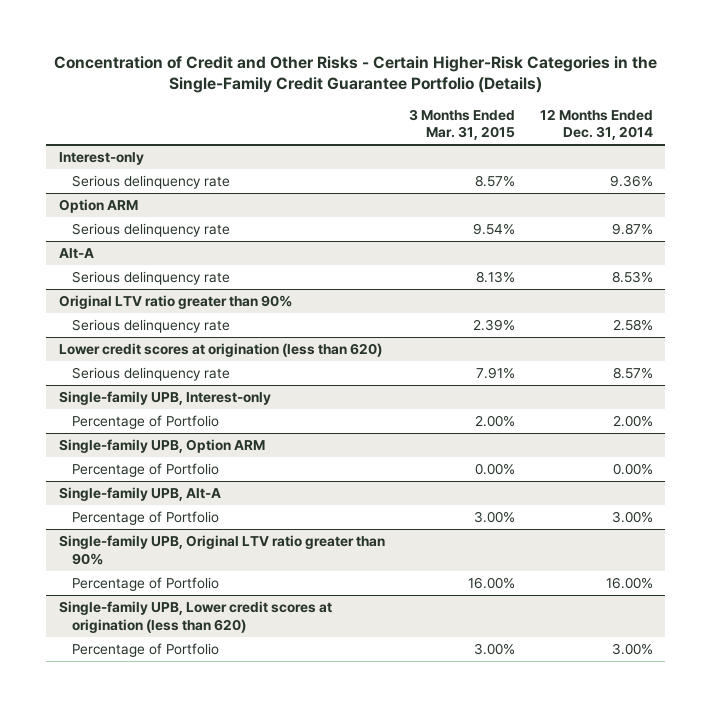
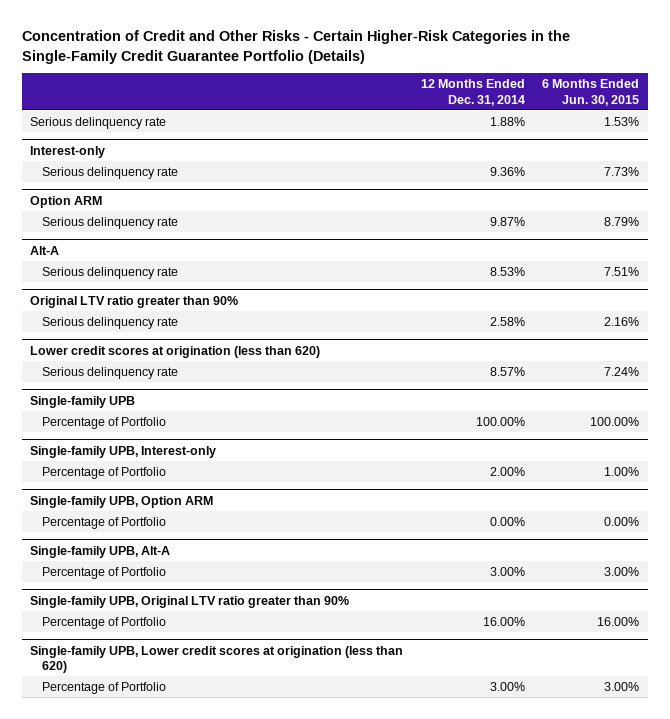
[409,108,516,141] 3 Months Ended Mar. 31, 2015 -> none
none -> [542,78,640,106] 6 Months Ended Jun. 30, 2015
none -> [30,116,167,129] Serious delinquency rate
none -> [30,395,136,408] Single-family UPB
none -> [42,416,167,429] Percentage of Portfolio

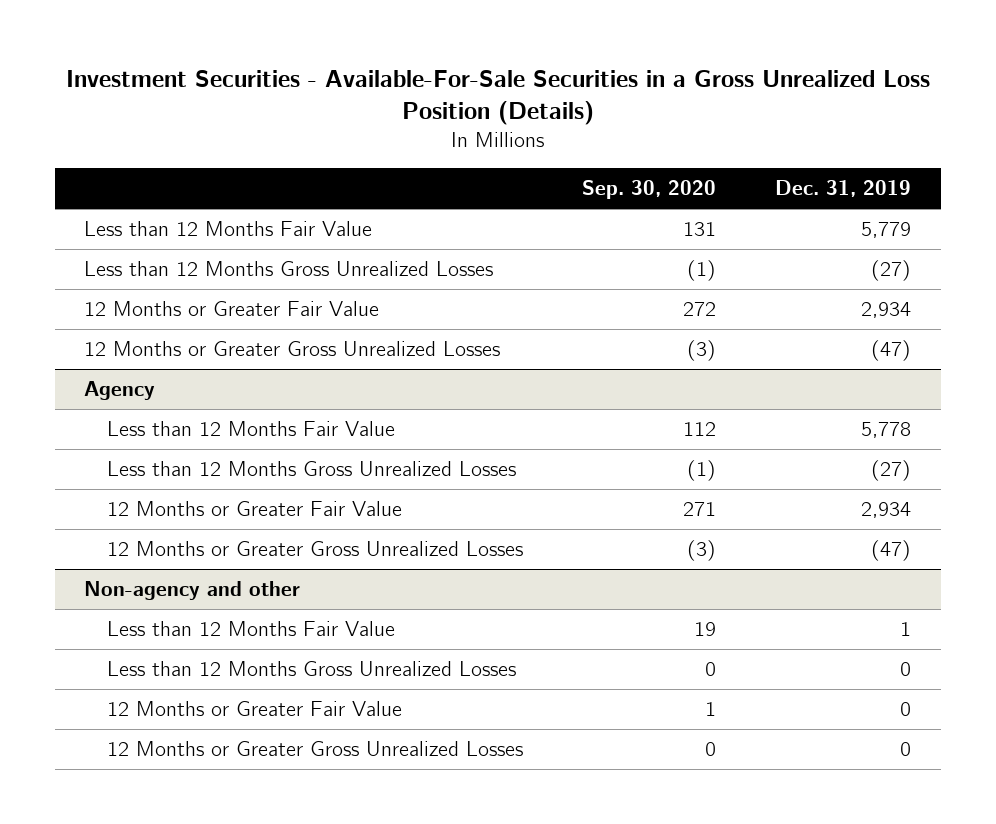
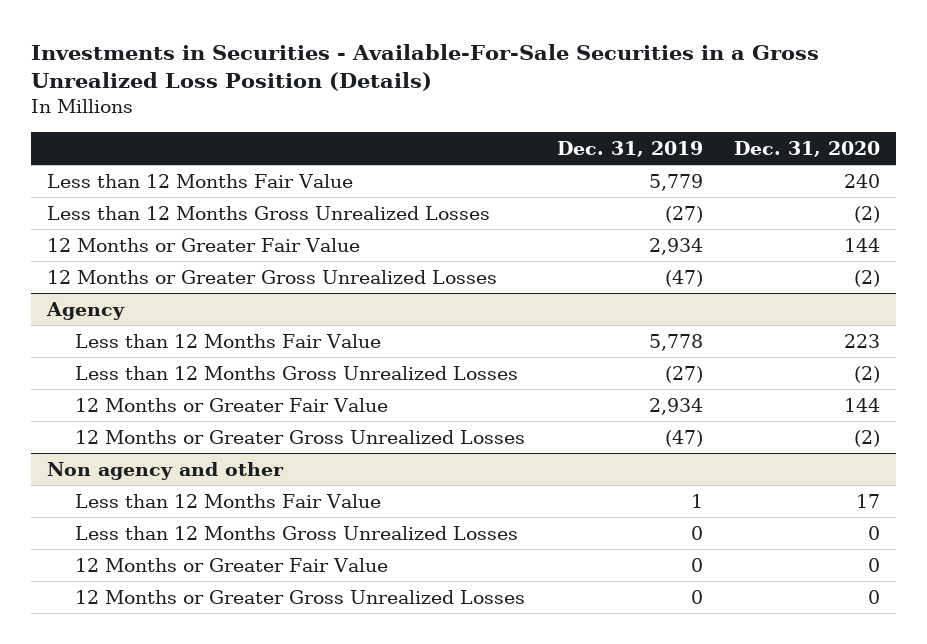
[65,70,930,126] Investment Securities - Available-For-Sale Securities in a Gross Unrealized Loss Position (Details) -> [31,43,820,92] Investments in Securities - Available-For-Sale Securities in a Gross Unrealized Loss Position (Details)
[581,180,716,200] Sep. 30, 2020 -> none
none -> [734,140,881,157] Dec. 31, 2020
[84,581,301,601] Non-agency and other -> [46,461,284,480] Non agency and other

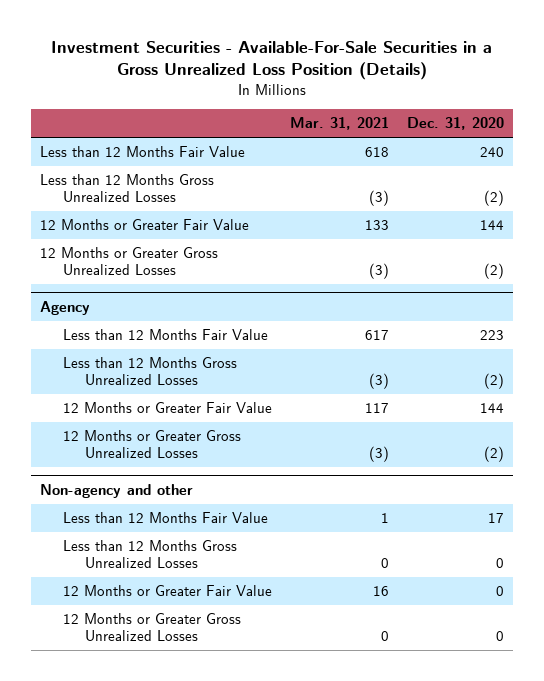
[31,43,820,92] Investments in Securities - Available-For-Sale Securities in a Gross Unrealized Loss Position (Details) -> [50,41,492,81] Investment Securities - Available-For-Sale Securities in a Gross Unrealized Loss Position (Details)
[556,140,703,157] Dec. 31, 2019 -> none
none -> [289,117,389,131] Mar. 31, 2021
[46,461,284,480] Non agency and other -> [39,483,193,498] Non-agency and other

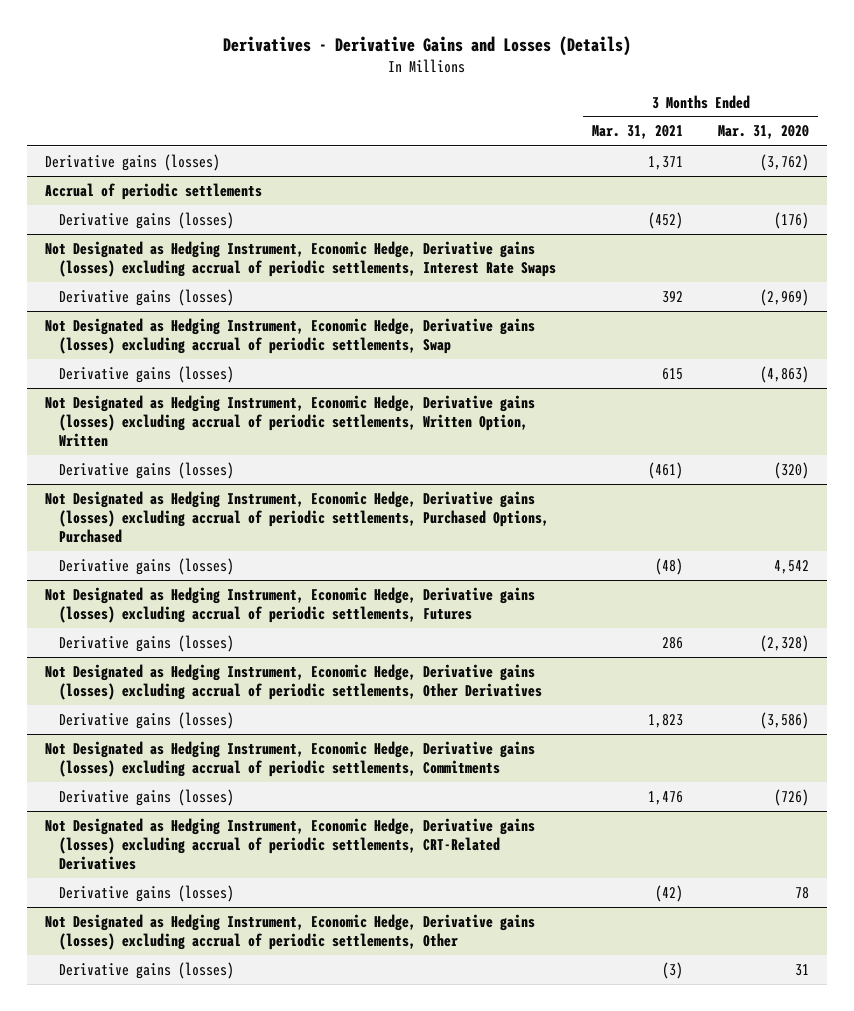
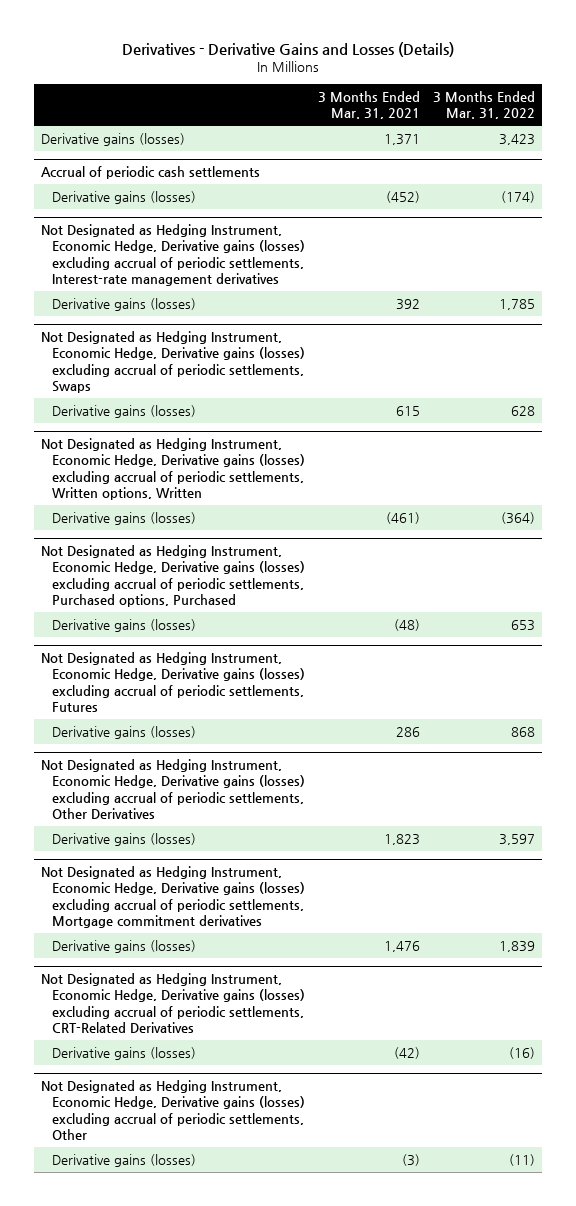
[718,125,810,140] Mar. 31, 2020 -> none
none -> [433,90,536,120] 3 Months Ended Mar. 31, 2022
[45,182,263,200] Accrual of periodic settlements -> [40,166,260,180] Accrual of periodic cash settlements
[45,240,557,278] Not Designated as Hedging Instrument, Economic Hedge, Derivative gains (losses) excluding accrual of periodic settlements, Interest Rate Swaps -> [40,224,306,286] Not Designated as Hedging Instrument, Economic Hedge, Derivative gains (losses) excluding accrual of periodic settlements, Interest-rate management derivatives
[45,317,536,355] Not Designated as Hedging Instrument, Economic Hedge, Derivative gains (losses) excluding accrual of periodic settlements, Swap -> [40,331,306,393] Not Designated as Hedging Instrument, Economic Hedge, Derivative gains (losses) excluding accrual of periodic settlements, Swaps
[45,394,536,448] Not Designated as Hedging Instrument, Economic Hedge, Derivative gains (losses) excluding accrual of periodic settlements, Written Option, Written -> [40,438,306,500] Not Designated as Hedging Instrument, Economic Hedge, Derivative gains (losses) excluding accrual of periodic settlements, Written options, Written
[45,490,550,544] Not Designated as Hedging Instrument, Economic Hedge, Derivative gains (losses) excluding accrual of periodic settlements, Purchased Options, Purchased -> [40,545,306,607] Not Designated as Hedging Instrument, Economic Hedge, Derivative gains (losses) excluding accrual of periodic settlements, Purchased options, Purchased
[45,740,536,778] Not Designated as Hedging Instrument, Economic Hedge, Derivative gains (losses) excluding accrual of periodic settlements, Commitments -> [40,866,306,928] Not Designated as Hedging Instrument, Economic Hedge, Derivative gains (losses) excluding accrual of periodic settlements, Mortgage commitment derivatives

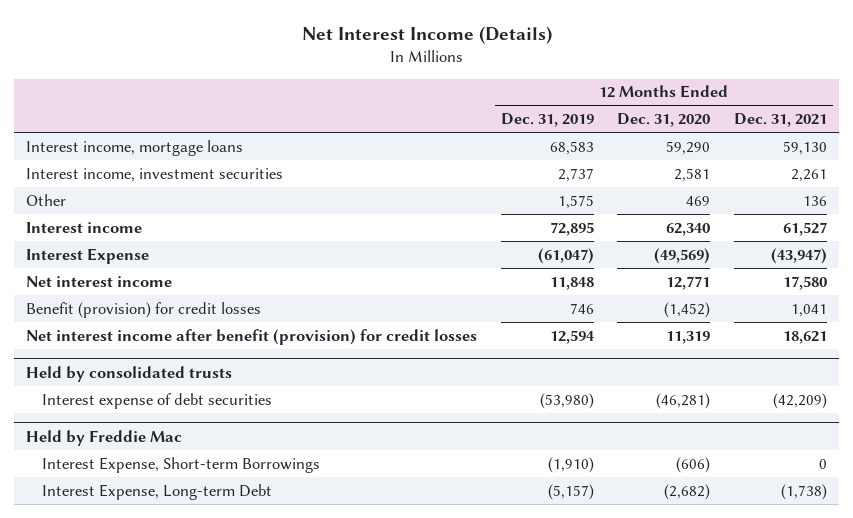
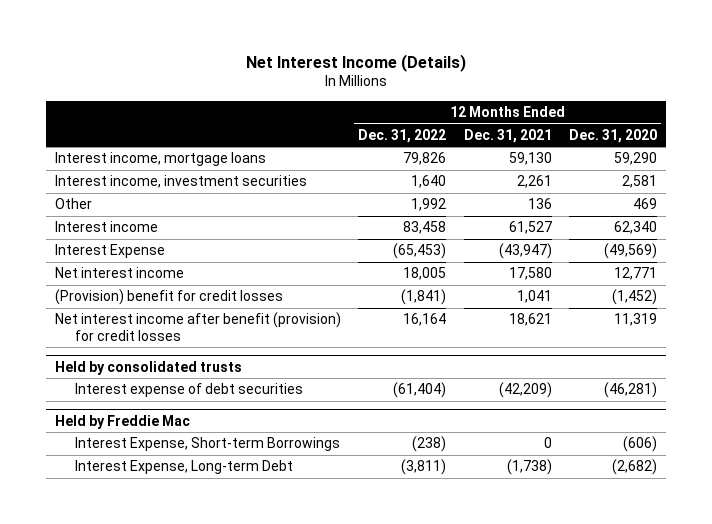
[500,113,594,128] Dec. 31, 2019 -> none
none -> [358,128,447,143] Dec. 31, 2022
[26,301,262,318] Benefit (provision) for credit losses -> [54,289,283,306] (Provision) benefit for credit losses

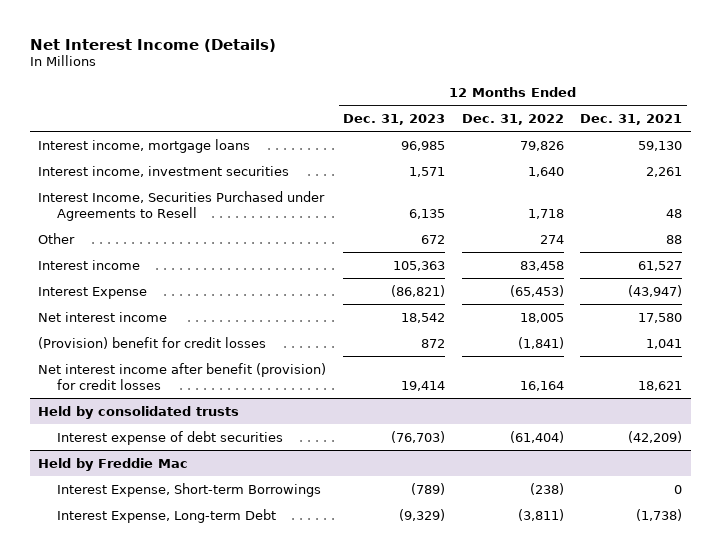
[569,128,658,143] Dec. 31, 2020 -> none
none -> [343,113,446,125] Dec. 31, 2023
none -> [38,190,326,221] Interest Income, Securities Purchased under Agreements to Resell
[411,198,447,212] 1,992 -> [539,234,564,244] 274
[527,198,552,210] 136 -> [666,234,683,244] 88

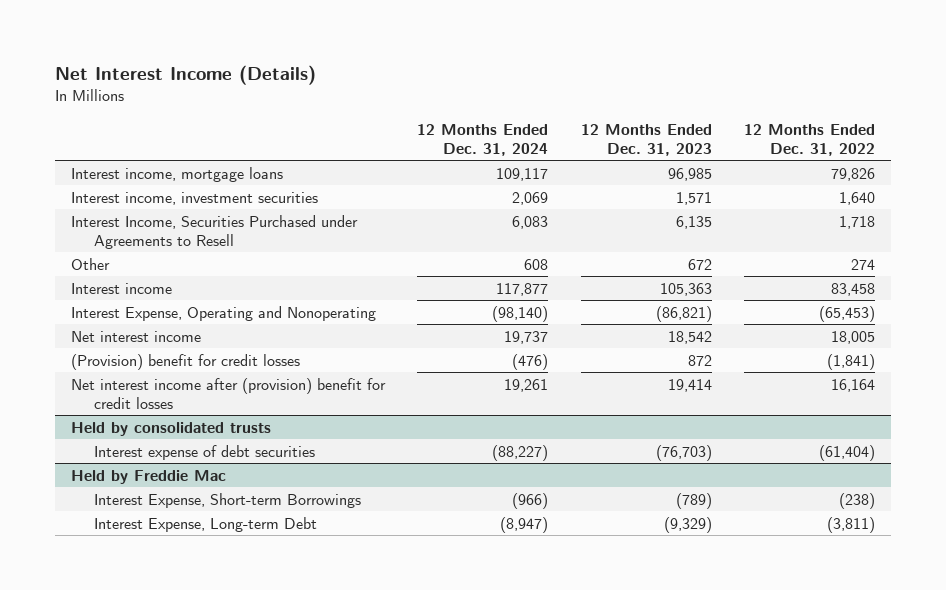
[580,113,683,125] Dec. 31, 2021 -> none
none -> [417,123,549,157] 12 Months Ended Dec. 31, 2024
[38,286,148,299] Interest Expense -> [71,305,377,321] Interest Expense, Operating and Nonoperating
[38,362,327,390] Net interest income after benefit (provision) for credit losses -> [71,377,387,409] Net interest income after (provision) benefit for credit losses

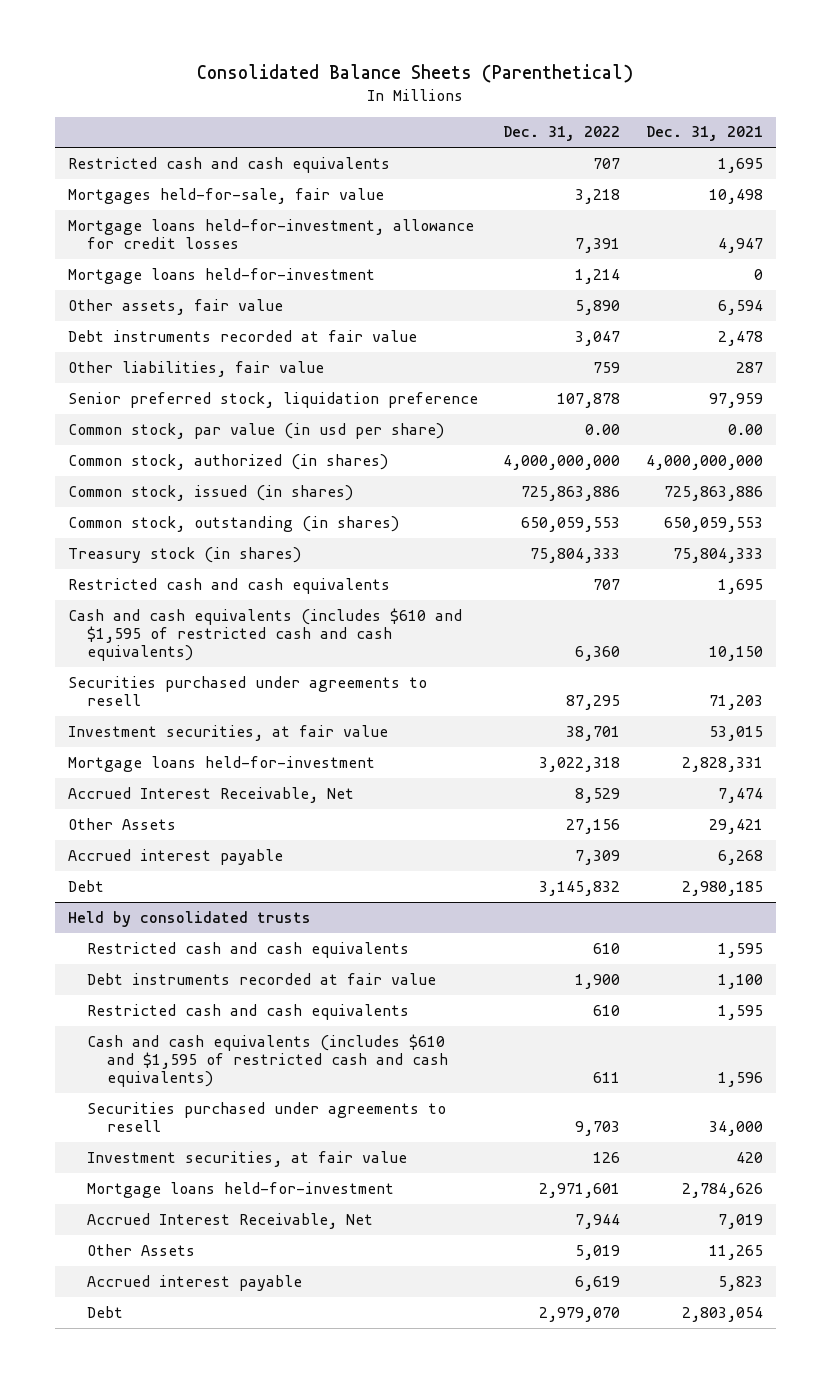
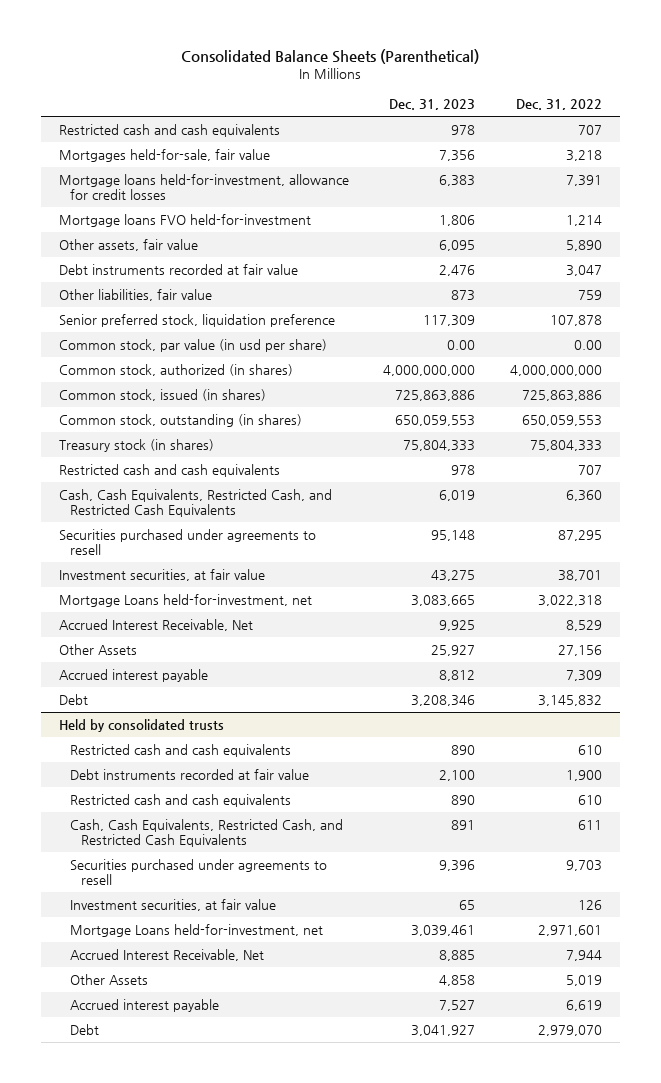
[646,126,764,142] Dec. 31, 2021 -> none
none -> [389,99,476,111] Dec. 31, 2023
[67,267,375,284] Mortgage loans held-for-investment -> [58,214,311,228] Mortgage loans FVO held-for-investment
[67,607,462,662] Cash and cash equivalents (includes $610 and $1,595 of restricted cash and cash equivalents) -> [58,489,332,518] Cash, Cash Equivalents, Restricted Cash, and Restricted Cash Equivalents
[67,755,375,772] Mortgage loans held-for-investment -> [58,594,312,608] Mortgage Loans held-for-investment, net
[87,1033,449,1088] Cash and cash equivalents (includes $610 and $1,595 of restricted cash and cash equivalents) -> [69,819,343,848] Cash, Cash Equivalents, Restricted Cash, and Restricted Cash Equivalents
[87,1181,395,1198] Mortgage loans held-for-investment -> [69,924,323,938] Mortgage Loans held-for-investment, net

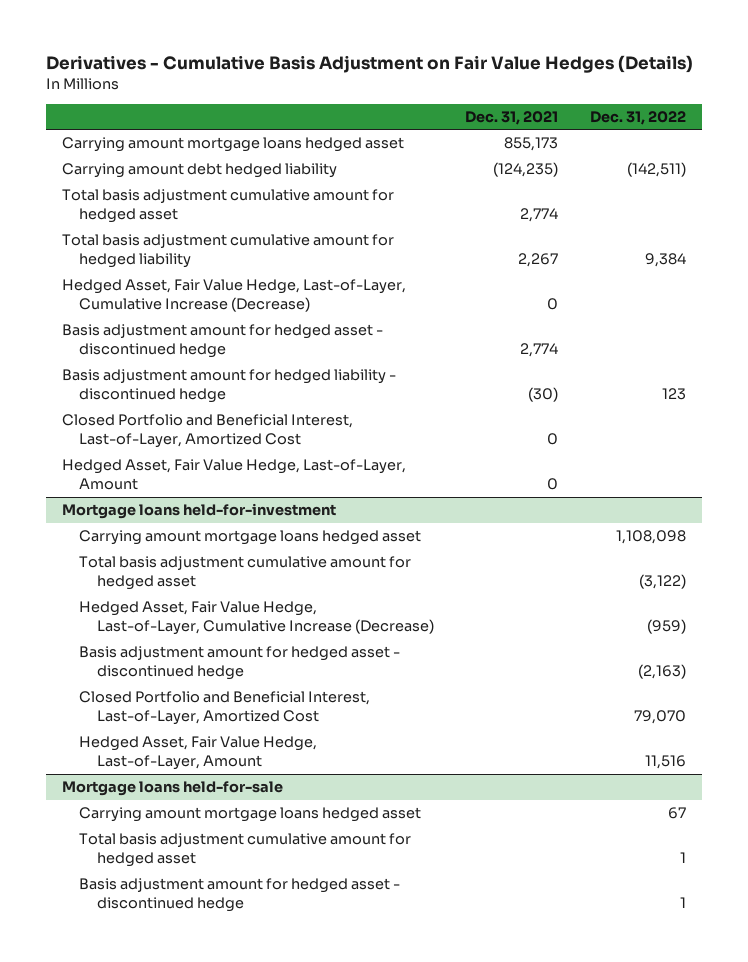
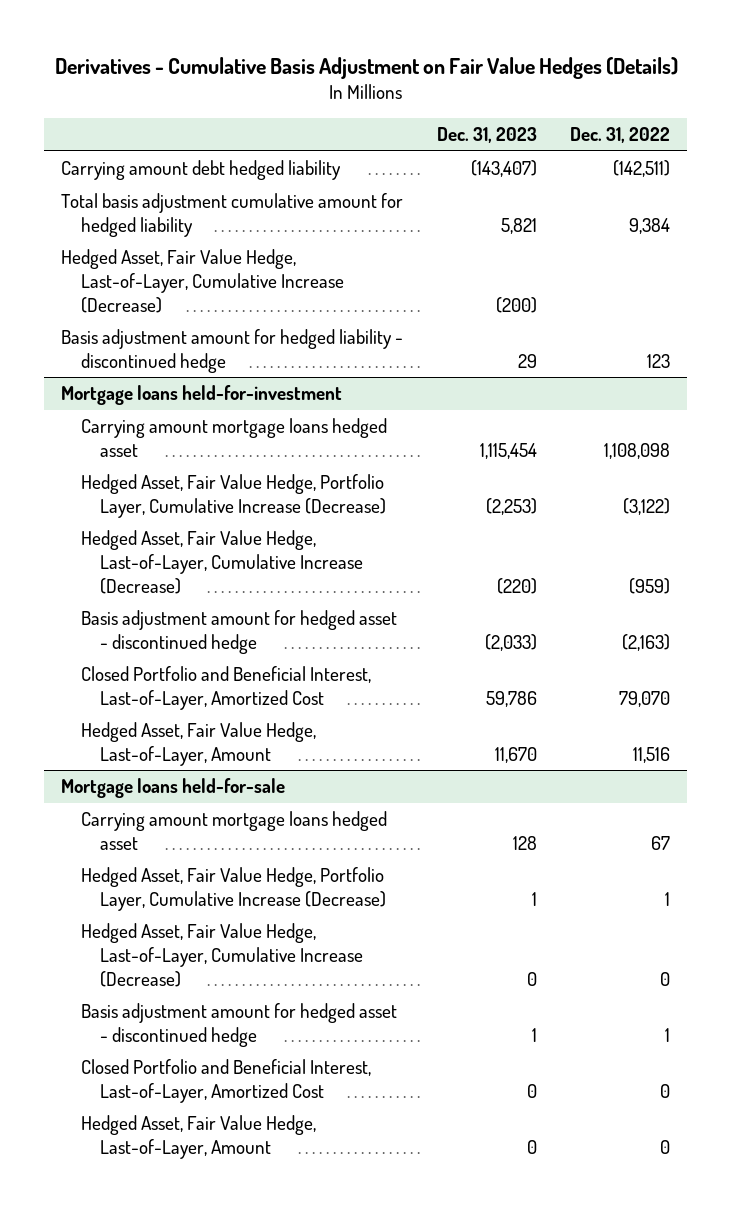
[465,110,559,125] Dec. 31, 2021 -> none
none -> [436,127,537,144] Dec. 31, 2023
[62,137,405,153] Carrying amount mortgage loans hedged asset -> none
[62,189,395,224] Total basis adjustment cumulative amount for hedged asset -> none
[62,324,384,359] Basis adjustment amount for hedged asset - discontinued hedge -> none
[62,414,354,449] Closed Portfolio and Beneficial Interest, Last-of-Layer, Amortized Cost -> none
[62,459,407,491] Hedged Asset, Fair Value Hedge, Last-of-Layer, Amount -> none
[79,556,412,591] Total basis adjustment cumulative amount for hedged asset -> [80,474,386,518] Hedged Asset, Fair Value Hedge, Portfolio Layer, Cumulative Increase (Decrease)
[79,833,412,868] Total basis adjustment cumulative amount for hedged asset -> [80,867,386,911] Hedged Asset, Fair Value Hedge, Portfolio Layer, Cumulative Increase (Decrease)
none -> [80,923,363,987] Hedged Asset, Fair Value Hedge, Last-of-Layer, Cumulative Increase (Decrease)
none -> [80,1059,371,1103] Closed Portfolio and Beneficial Interest, Last-of-Layer, Amortized Cost
none -> [80,1115,316,1159] Hedged Asset, Fair Value Hedge, Last-of-Layer, Amount

